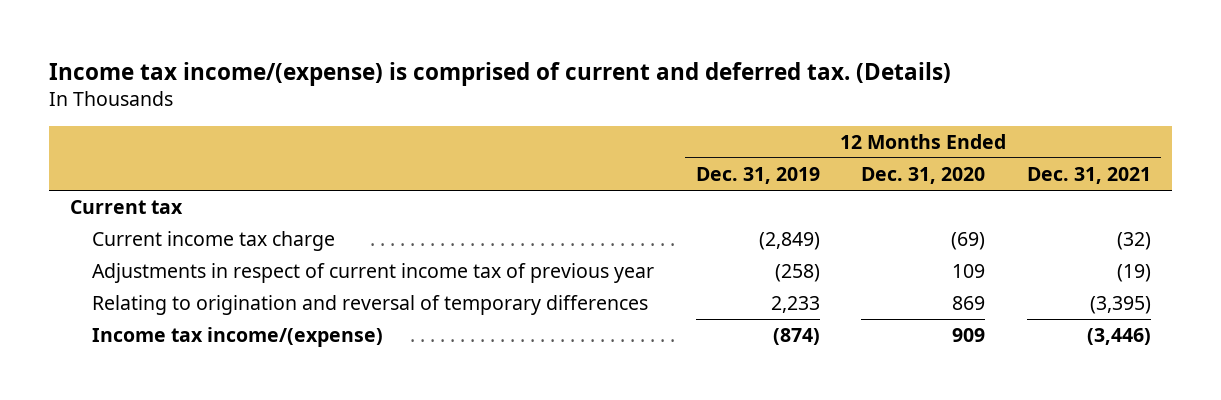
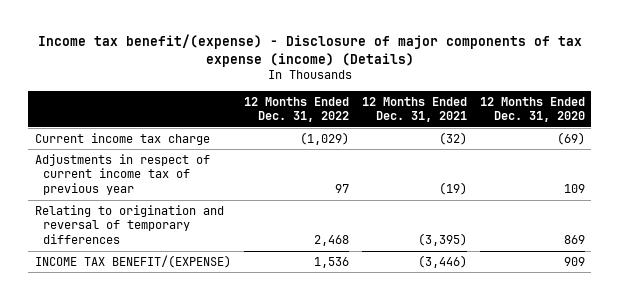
[49,61,952,86] Income tax income/(expense) is comprised of current and deferred tax. (Details) -> [37,34,582,67] Income tax benefit/(expense) - Disclosure of major components of tax expense (income) (Details)
[695,167,820,185] Dec. 31, 2019 -> none
none -> [243,96,349,123] 12 Months Ended Dec. 31, 2022
[70,200,184,215] Current tax -> none
[92,327,384,348] Income tax income/(expense) -> [34,254,231,268] INCOME TAX BENEFIT/(EXPENSE)

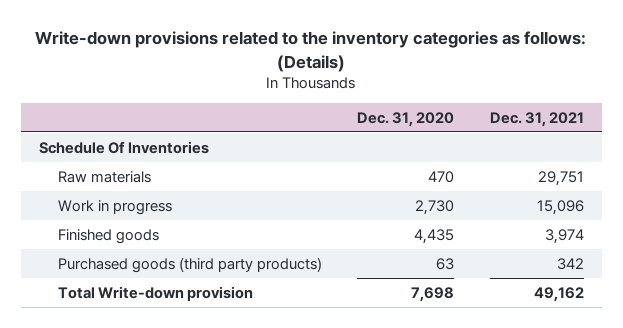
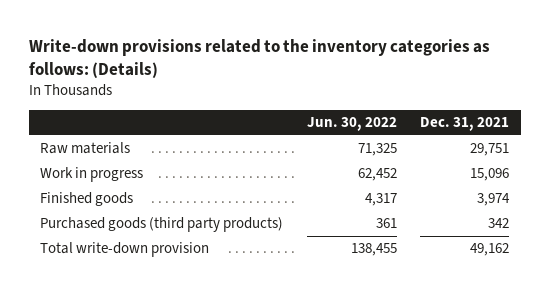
[357,111,455,127] Dec. 31, 2020 -> none
none -> [306,117,397,132] Jun. 30, 2022
[38,140,209,154] Schedule Of Inventories -> none
[57,285,253,301] Total Write-down provision -> [40,242,210,258] Total write-down provision

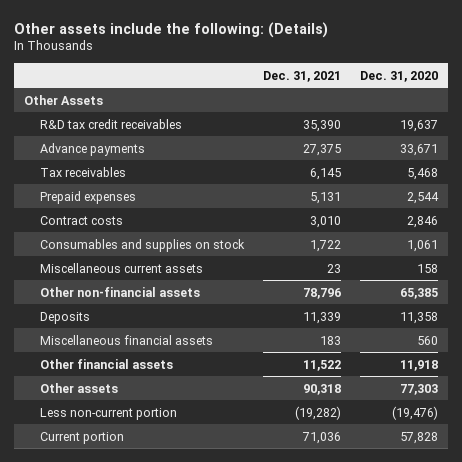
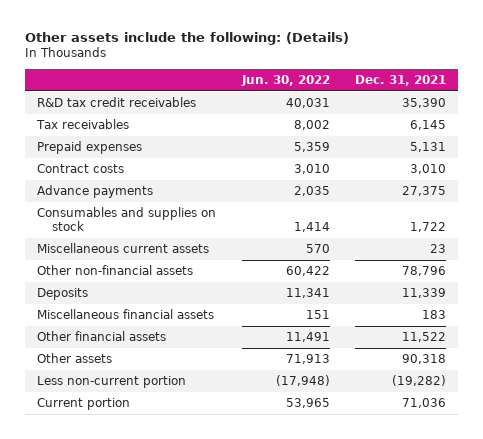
[360,70,439,82] Dec. 31, 2020 -> none
none -> [240,74,330,86] Jun. 30, 2022
[23,94,103,105] Other Assets -> none
[40,142,146,156] Advance payments -> [37,185,154,199] Advance payments

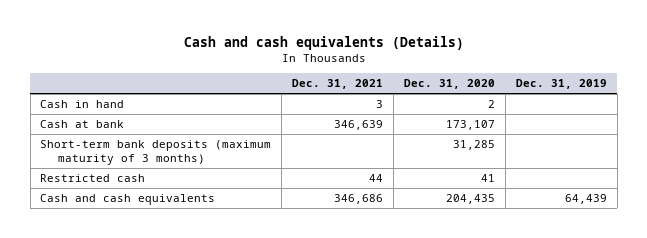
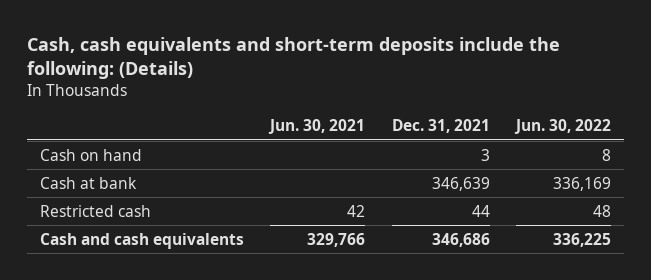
[183,36,464,51] Cash and cash equivalents (Details) -> [26,36,560,80] Cash, cash equivalents and short-term deposits include the following: (Details)
[404,79,496,90] Dec. 31, 2020 -> none
[515,79,607,90] Dec. 31, 2019 -> none
none -> [268,119,366,135] Jun. 30, 2021
none -> [514,119,612,135] Jun. 30, 2022
[40,99,125,108] Cash in hand -> [39,148,142,161] Cash on hand
[40,139,272,166] Short-term bank deposits (maximum maturity of 3 months) -> none

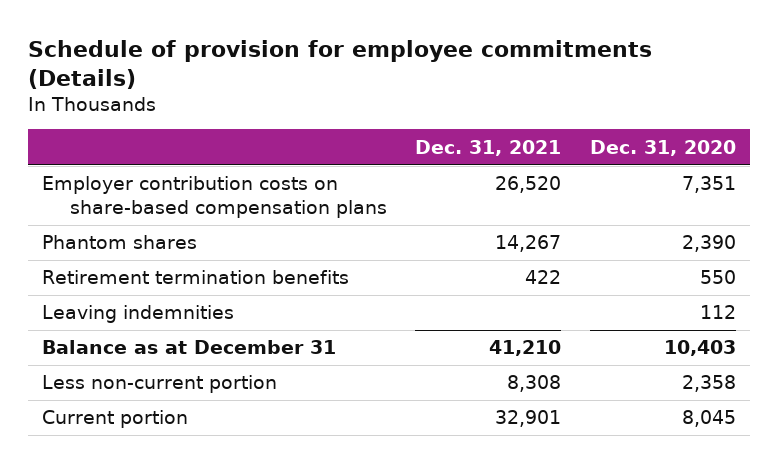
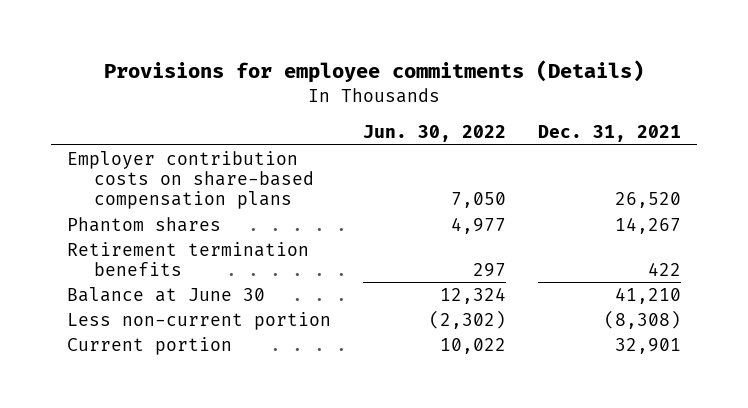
[27,39,652,89] Schedule of provision for employee commitments (Details) -> [103,60,644,84] Provisions for employee commitments (Details)
[590,139,737,156] Dec. 31, 2020 -> none
none -> [362,125,506,143] Jun. 30, 2022
[42,305,235,324] Leaving indemnities -> none
[42,340,337,355] Balance as at December 31 -> [66,286,265,302] Balance at June 30
[507,375,562,393] 8,308 -> [603,309,681,329] (8,308)

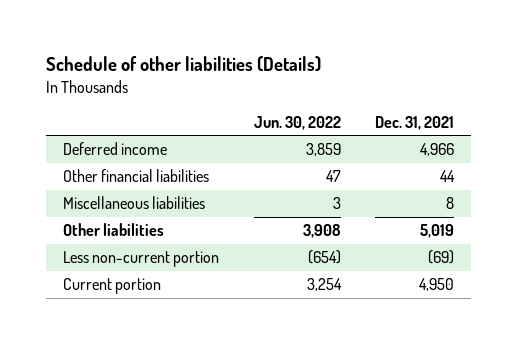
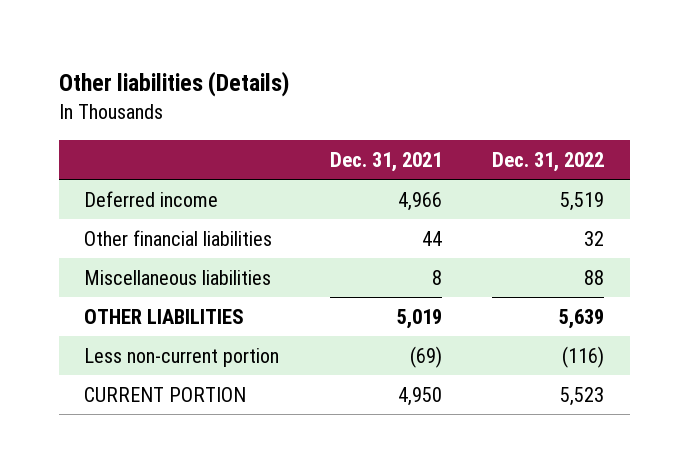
[46,55,322,72] Schedule of other liabilities (Details) -> [59,71,290,98] Other liabilities (Details)
[253,115,341,130] Jun. 30, 2022 -> none
none -> [492,151,605,172] Dec. 31, 2022
[63,223,165,237] Other liabilities -> [84,309,245,325] OTHER LIABILITIES
[63,278,162,295] Current portion -> [84,387,247,403] CURRENT PORTION

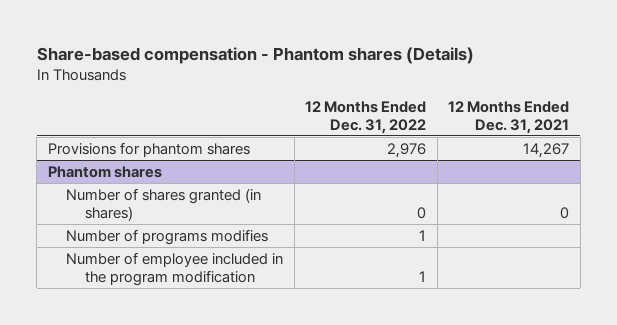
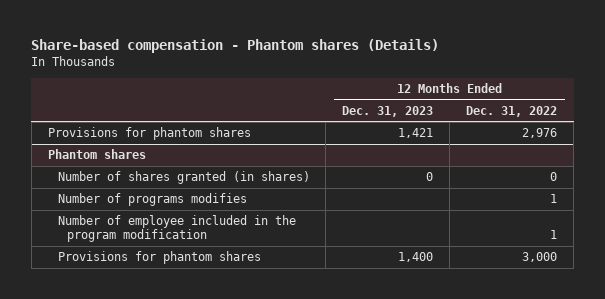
[448,100,570,134] 12 Months Ended Dec. 31, 2021 -> none
none -> [342,105,434,117] Dec. 31, 2023
none -> [57,251,261,265] Provisions for phantom shares

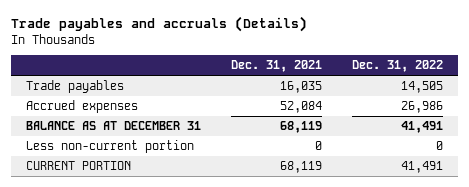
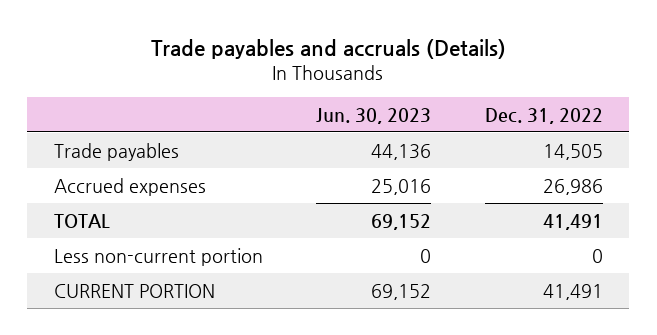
[230,60,322,73] Dec. 31, 2021 -> none
none -> [316,107,432,124] Jun. 30, 2023
[25,120,201,130] BALANCE AS AT DECEMBER 31 -> [53,213,110,228] TOTAL

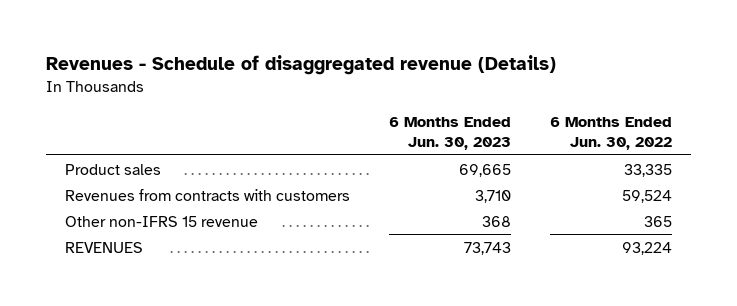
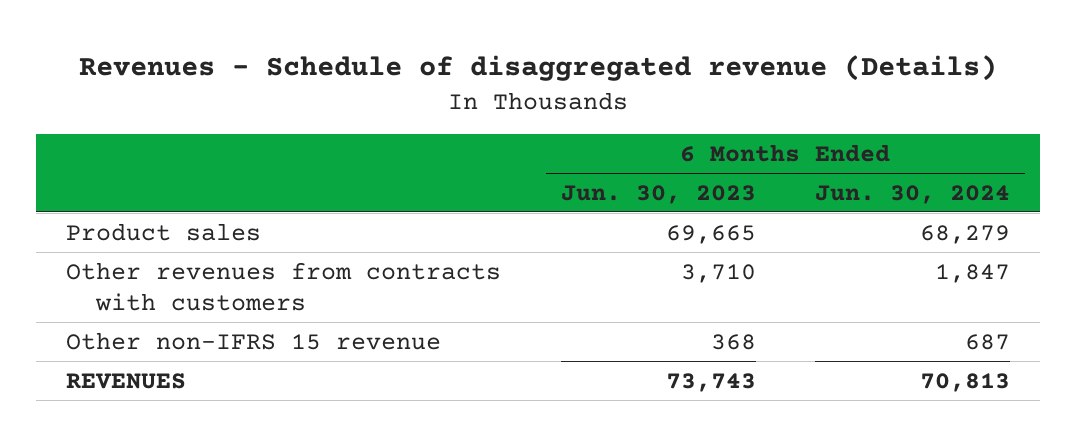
[549,116,672,151] 6 Months Ended Jun. 30, 2022 -> none
none -> [815,184,1011,204] Jun. 30, 2024
[64,188,350,201] Revenues from contracts with customers -> [65,261,501,311] Other revenues from contracts with customers

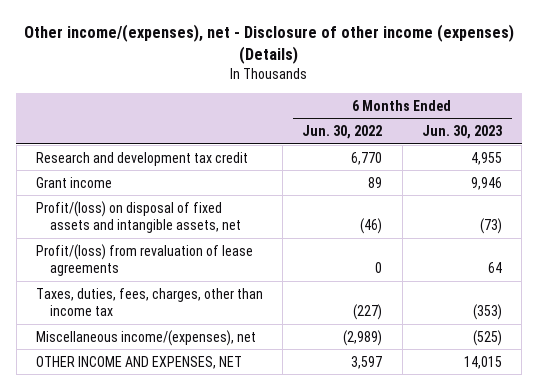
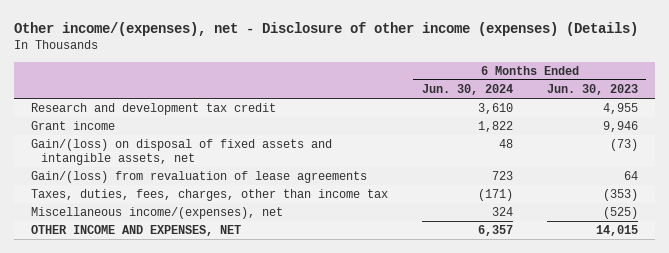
[302,124,383,139] Jun. 30, 2022 -> none
none -> [421,83,513,95] Jun. 30, 2024
[35,200,242,233] Profit/(loss) on disposal of fixed assets and intangible assets, net -> [31,139,333,166] Gain/(loss) on disposal of fixed assets and intangible assets, net
[35,243,253,276] Profit/(loss) from revaluation of lease agreements -> [31,171,368,184] Gain/(loss) from revaluation of lease agreements

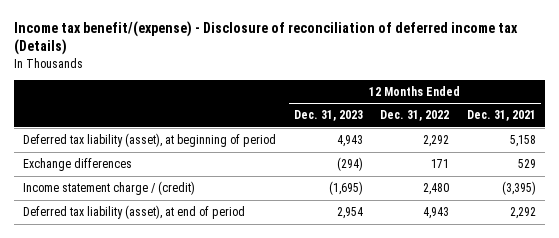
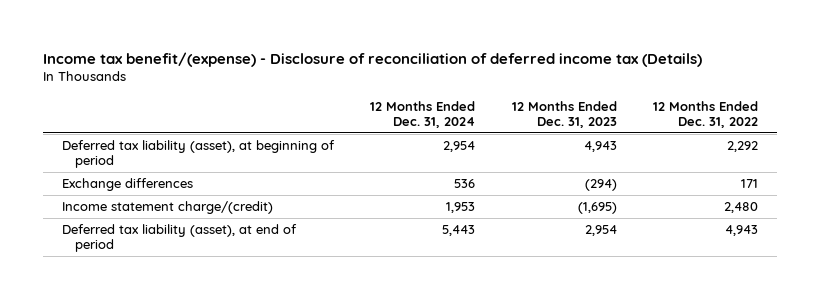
[467,110,537,122] Dec. 31, 2021 -> none
none -> [370,100,476,128] 12 Months Ended Dec. 31, 2024
[22,181,195,196] Income statement charge / (credit) -> [61,201,273,215] Income statement charge/(credit)

